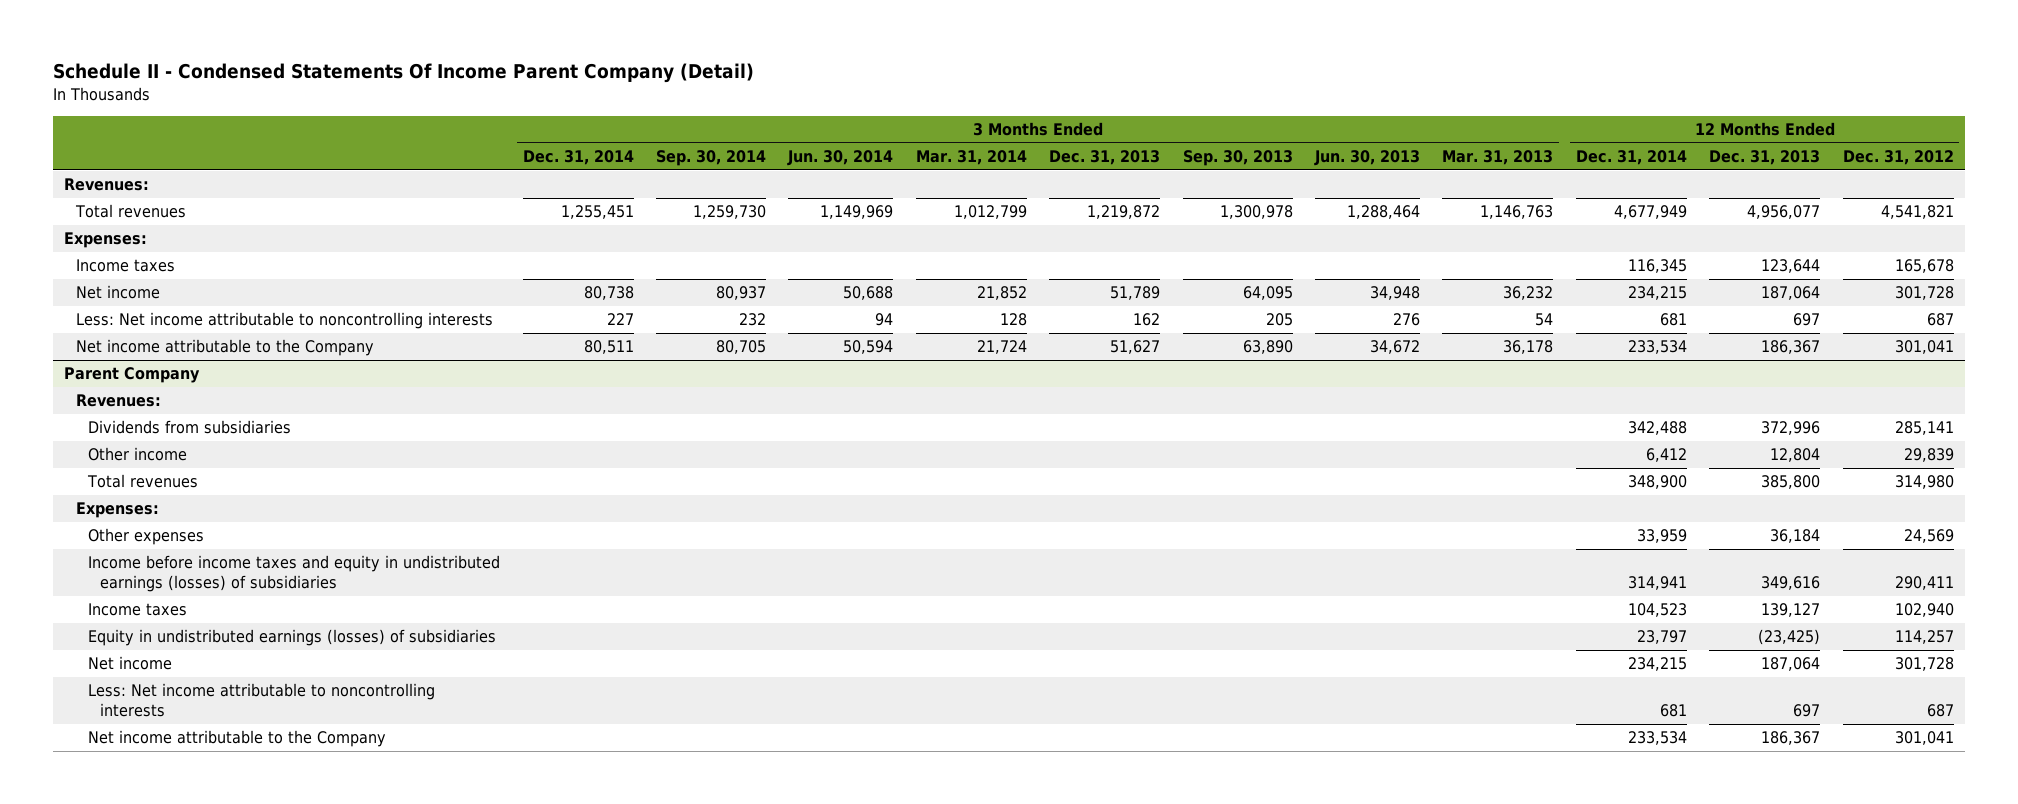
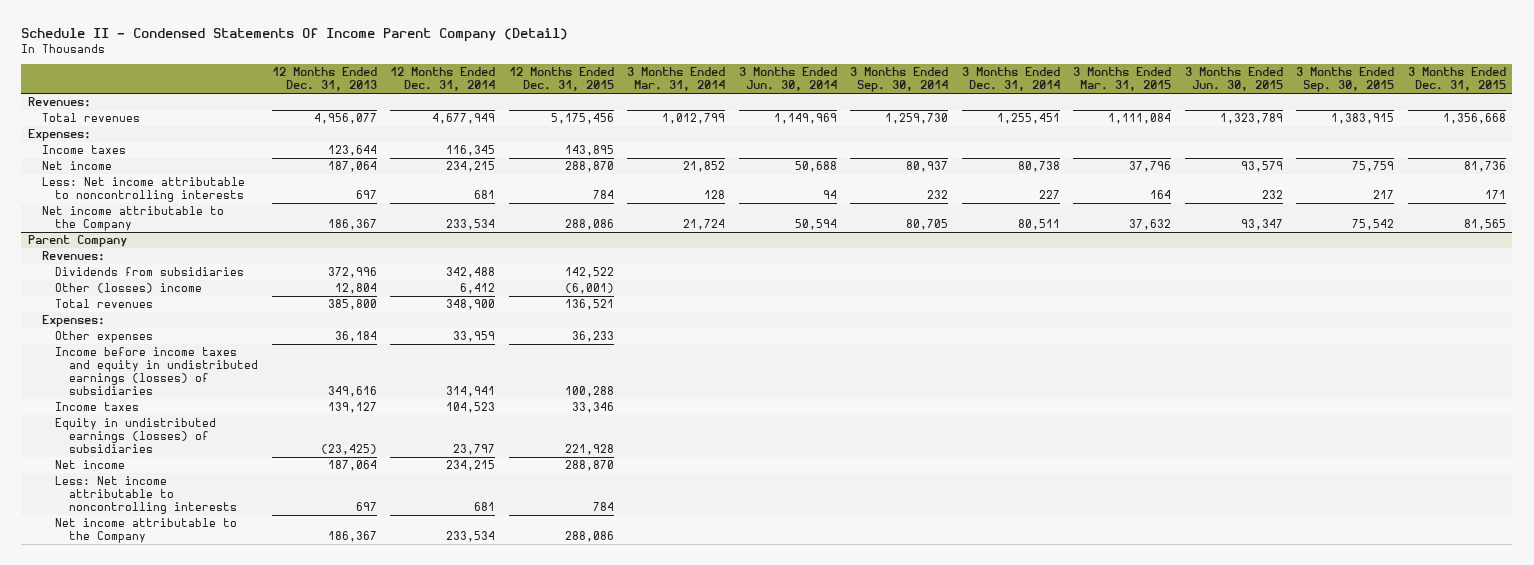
[1049,150,1161,166] Dec. 31, 2013 -> none
[1182,150,1293,167] Sep. 30, 2013 -> none
[1313,150,1420,167] Jun. 30, 2013 -> none
[1442,150,1554,166] Mar. 31, 2013 -> none
[1842,150,1954,166] Dec. 31, 2012 -> none
none -> [508,67,614,92] 12 Months Ended Dec. 31, 2015
none -> [1073,67,1172,92] 3 Months Ended Mar. 31, 2015
none -> [1184,67,1283,92] 3 Months Ended Jun. 30, 2015
none -> [1296,67,1395,93] 3 Months Ended Sep. 30, 2015
none -> [1407,67,1506,92] 3 Months Ended Dec. 31, 2015
[88,447,188,462] Other income -> [55,283,203,294] Other (losses) income

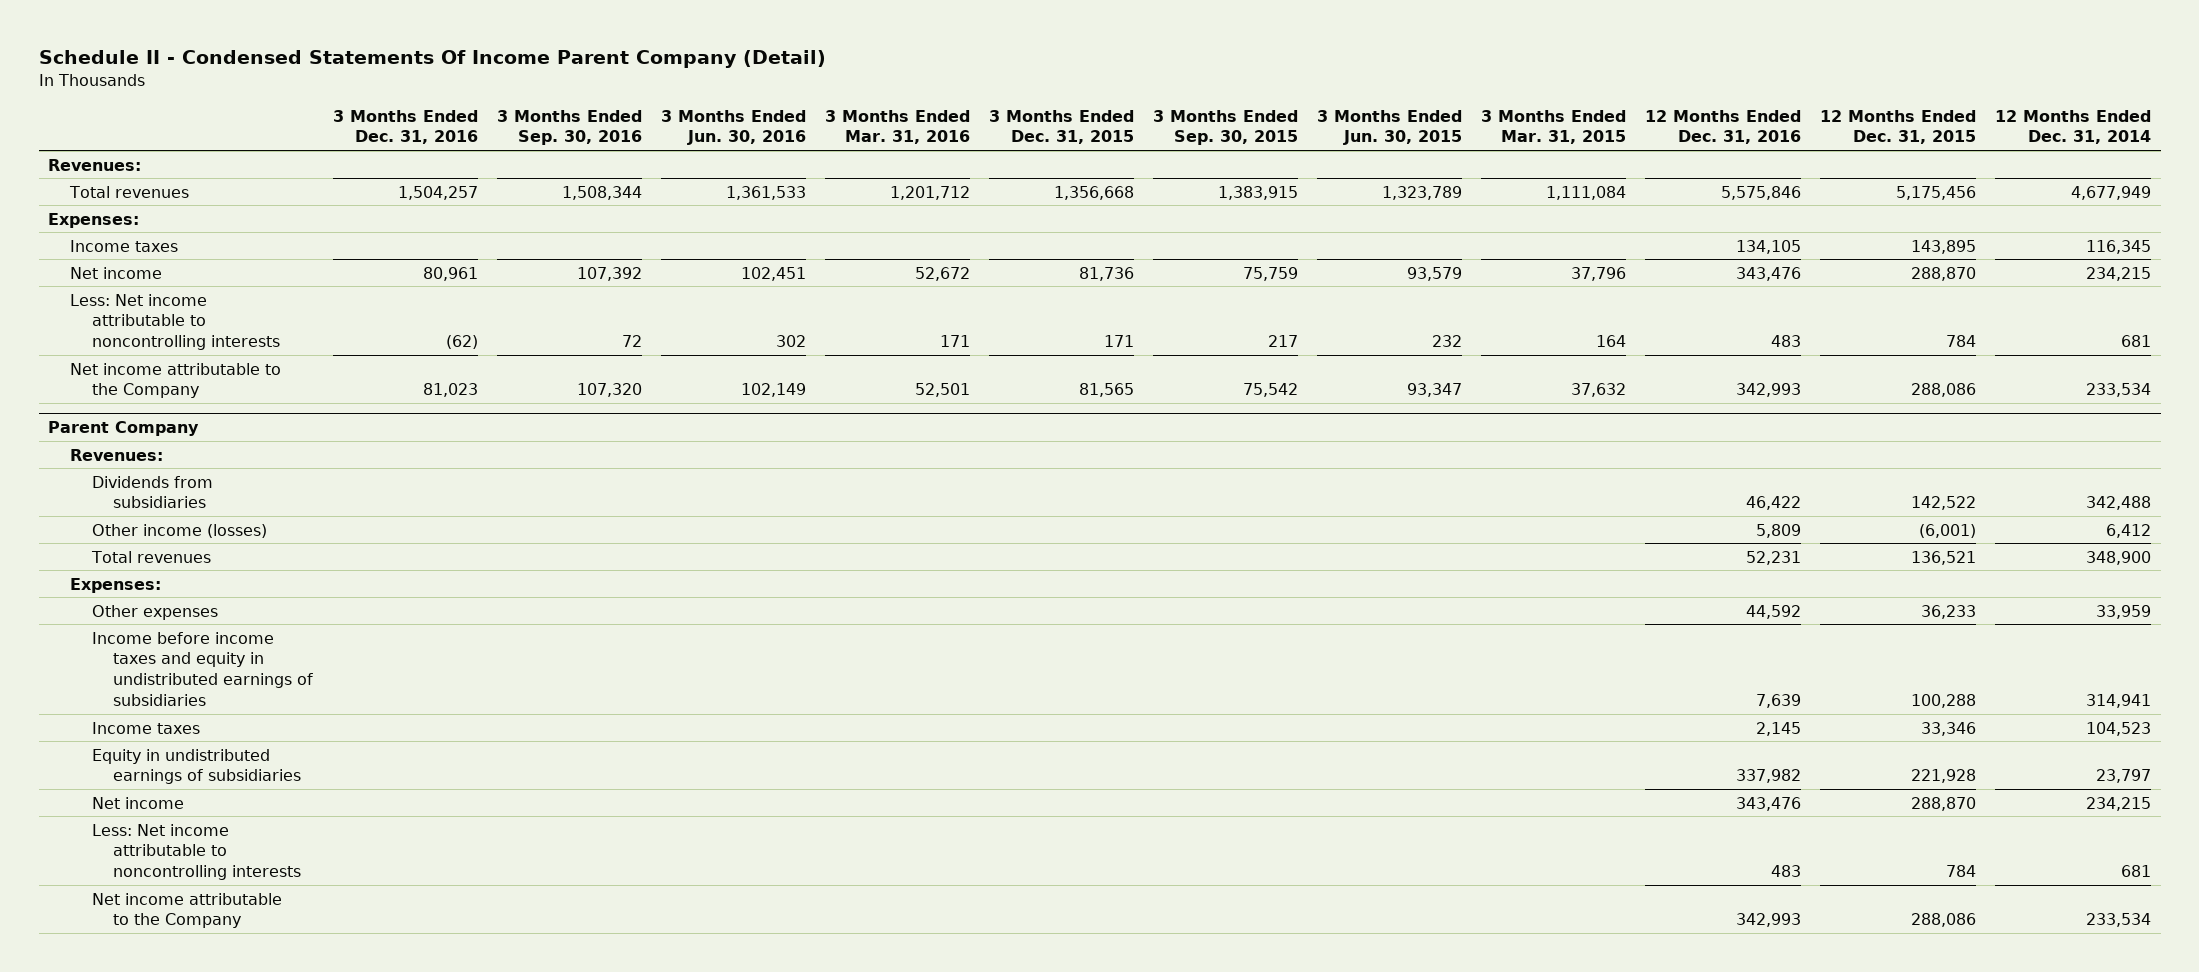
[271,67,377,92] 12 Months Ended Dec. 31, 2013 -> none
[627,67,726,92] 3 Months Ended Mar. 31, 2014 -> none
[738,67,837,92] 3 Months Ended Jun. 30, 2014 -> none
[850,67,949,93] 3 Months Ended Sep. 30, 2014 -> none
[961,67,1060,92] 3 Months Ended Dec. 31, 2014 -> none
none -> [332,109,478,145] 3 Months Ended Dec. 31, 2016
none -> [496,109,642,146] 3 Months Ended Sep. 30, 2016
none -> [660,109,806,146] 3 Months Ended Jun. 30, 2016
none -> [824,109,970,145] 3 Months Ended Mar. 31, 2016
none -> [1645,109,1802,145] 12 Months Ended Dec. 31, 2016
[55,283,203,294] Other (losses) income -> [91,523,267,538] Other income (losses)
[55,347,259,395] Income before income taxes and equity in undistributed earnings (losses) of subsidiaries -> [91,631,314,707] Income before income taxes and equity in undistributed earnings of subsidiaries
[55,418,217,453] Equity in undistributed earnings (losses) of subsidiaries -> [91,748,302,785] Equity in undistributed earnings of subsidiaries

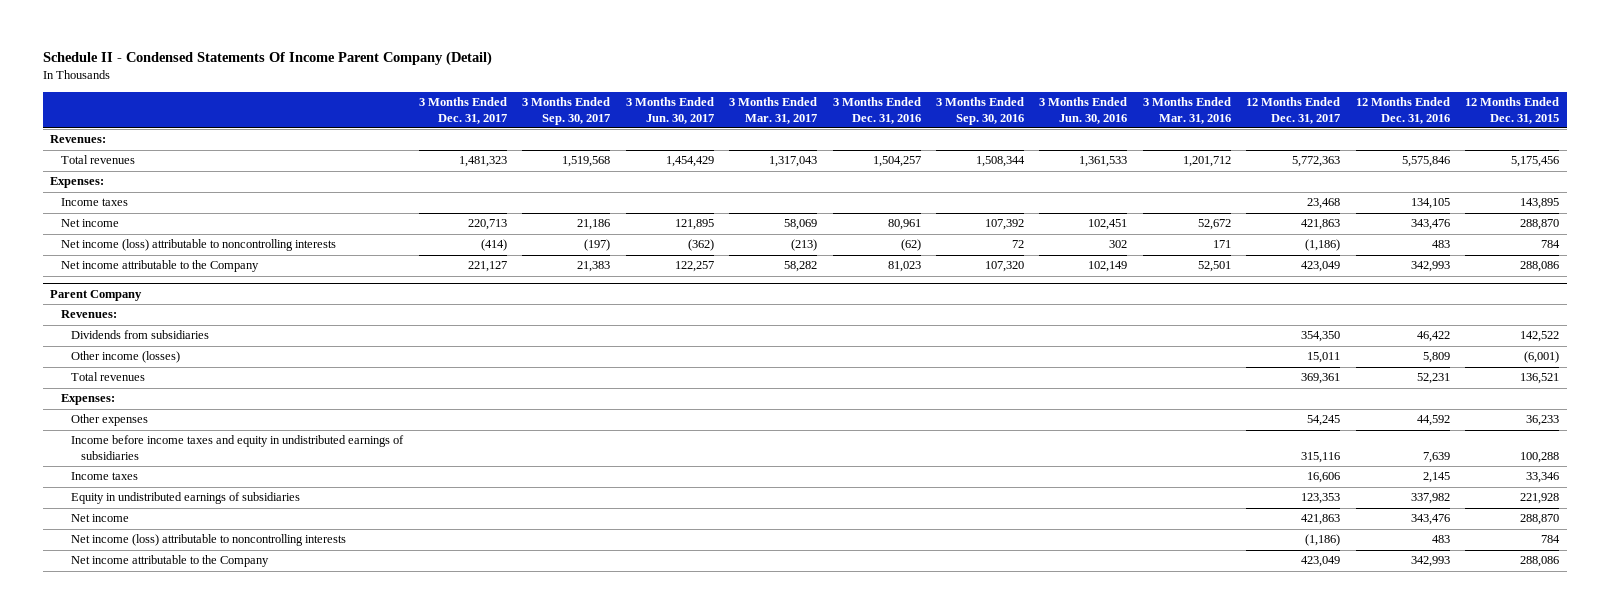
[988,109,1134,145] 3 Months Ended Dec. 31, 2015 -> none
[1152,109,1298,146] 3 Months Ended Sep. 30, 2015 -> none
[1316,109,1462,146] 3 Months Ended Jun. 30, 2015 -> none
[1480,109,1626,145] 3 Months Ended Mar. 31, 2015 -> none
[1995,109,2152,145] 12 Months Ended Dec. 31, 2014 -> none
none -> [418,97,507,124] 3 Months Ended Dec. 31, 2017
none -> [522,97,611,125] 3 Months Ended Sep. 30, 2017
none -> [625,97,714,124] 3 Months Ended Jun. 30, 2017
none -> [729,97,818,124] 3 Months Ended Mar. 31, 2017
none -> [1246,97,1341,124] 12 Months Ended Dec. 31, 2017
[69,293,280,351] Less: Net income attributable to noncontrolling interests -> [60,239,336,252] Net income (loss) attributable to noncontrolling interests
[91,823,302,881] Less: Net income attributable to noncontrolling interests -> [71,534,347,547] Net income (loss) attributable to noncontrolling interests

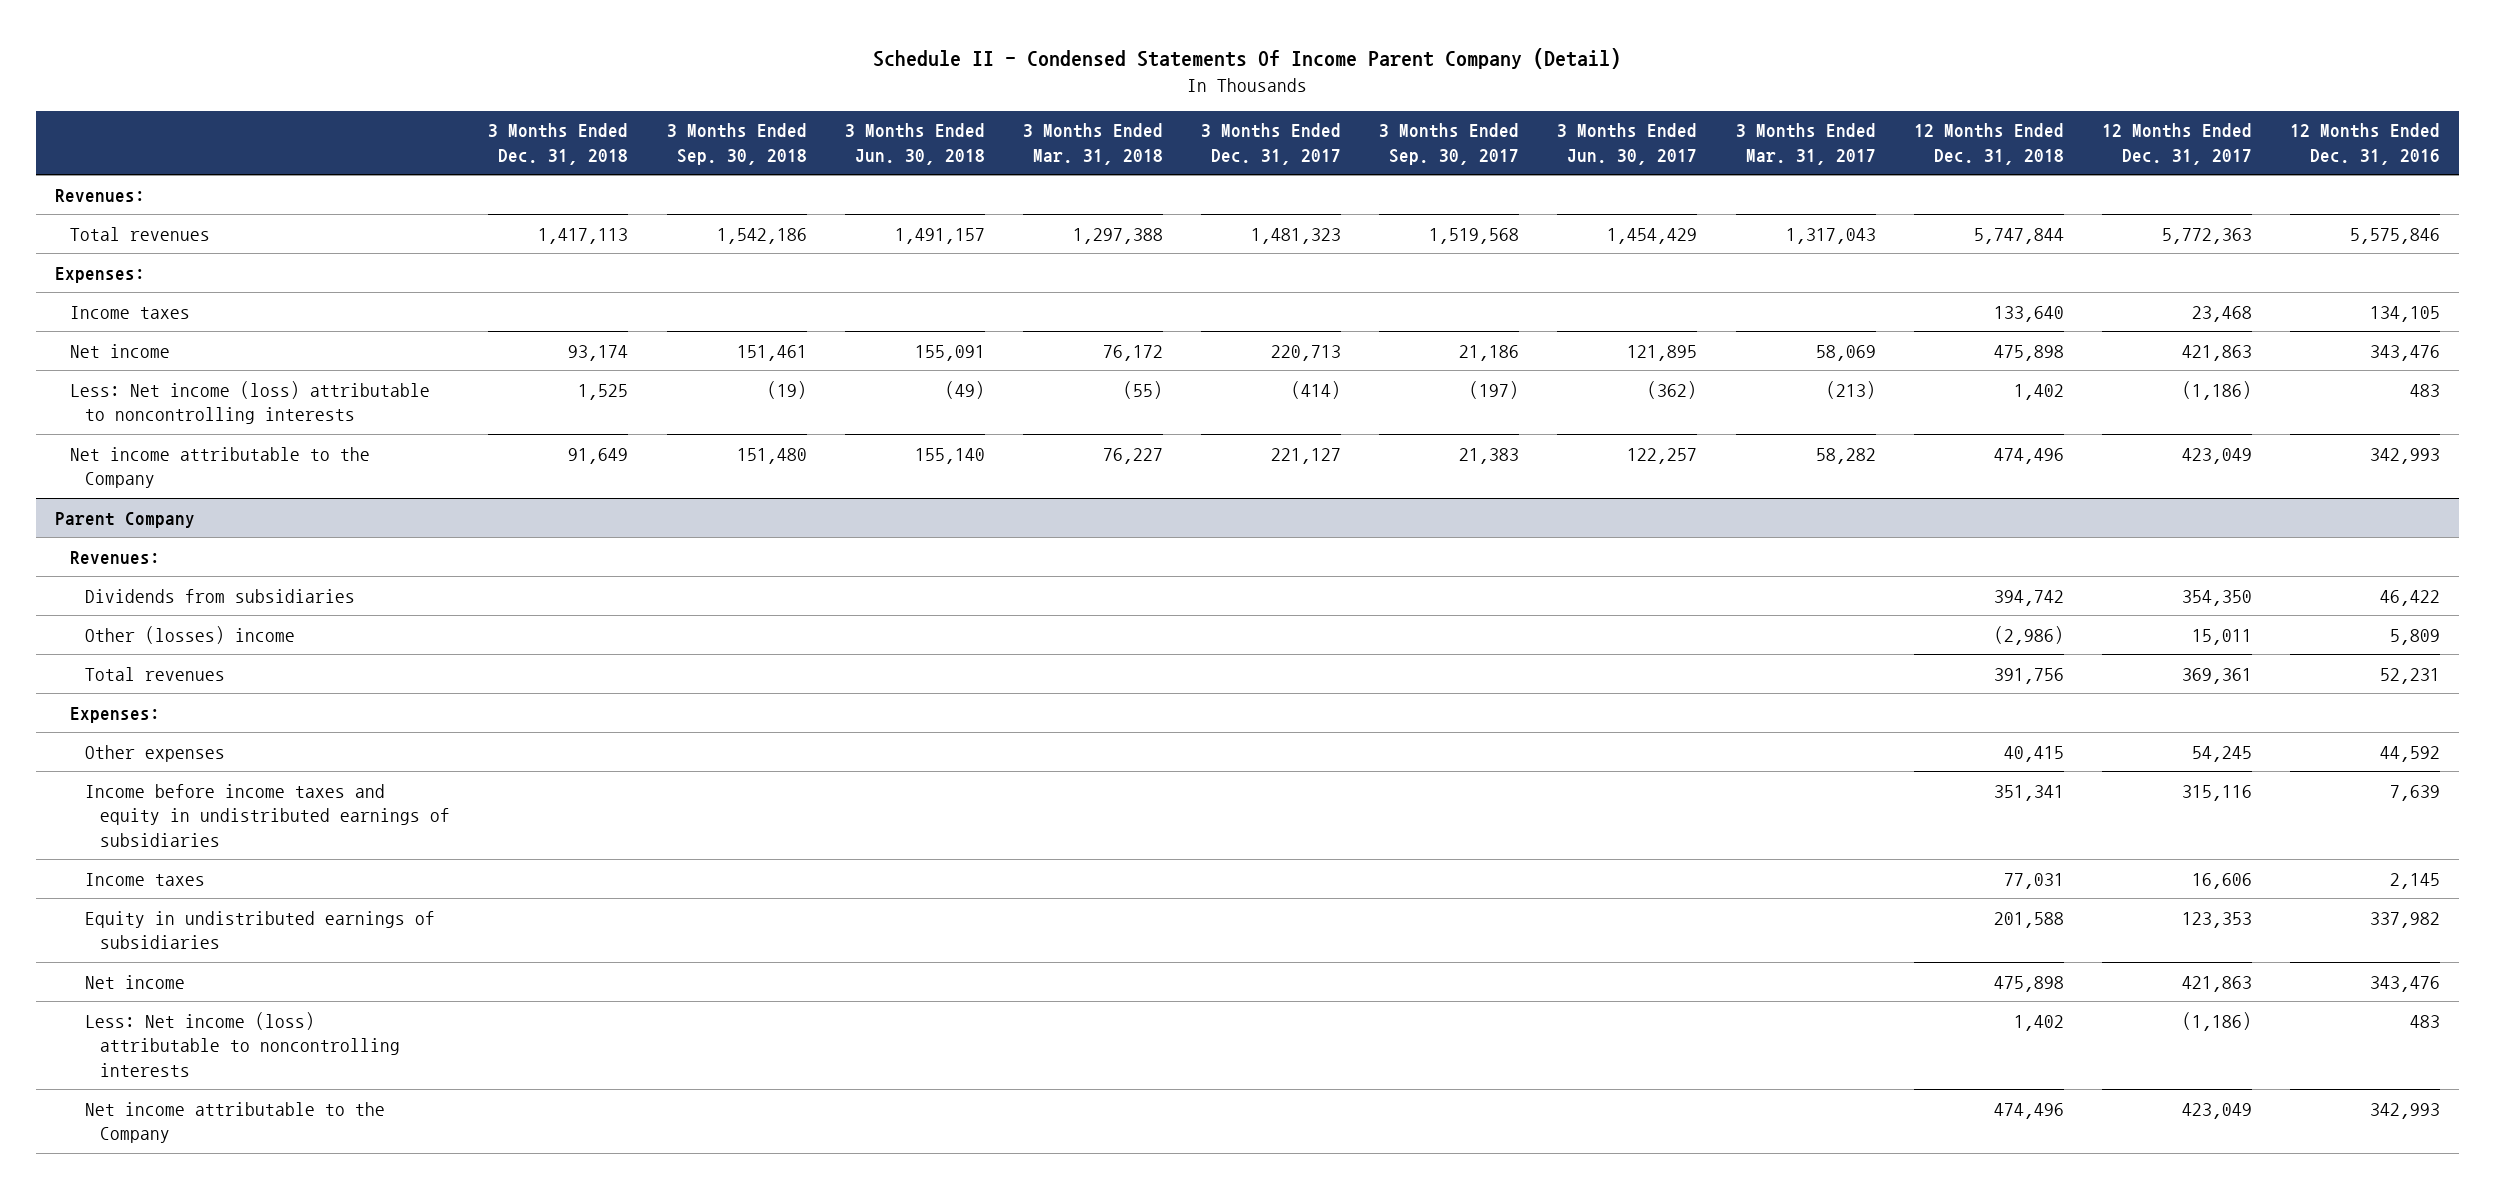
[832,97,921,124] 3 Months Ended Dec. 31, 2016 -> none
[935,97,1024,125] 3 Months Ended Sep. 30, 2016 -> none
[1039,97,1128,124] 3 Months Ended Jun. 30, 2016 -> none
[1142,97,1231,124] 3 Months Ended Mar. 31, 2016 -> none
[1465,97,1560,124] 12 Months Ended Dec. 31, 2015 -> none
none -> [488,123,629,165] 3 Months Ended Dec. 31, 2018
none -> [666,123,807,165] 3 Months Ended Sep. 30, 2018
none -> [844,123,985,165] 3 Months Ended Jun. 30, 2018
none -> [1022,123,1163,165] 3 Months Ended Mar. 31, 2018
none -> [1913,123,2064,165] 12 Months Ended Dec. 31, 2018
[60,239,336,252] Net income (loss) attributable to noncontrolling interests -> [69,380,430,425] Less: Net income (loss) attributable to noncontrolling interests
[71,351,181,364] Other income (losses) -> [85,625,296,644] Other (losses) income
[71,534,347,547] Net income (loss) attributable to noncontrolling interests -> [85,1011,401,1077] Less: Net income (loss) attributable to noncontrolling interests

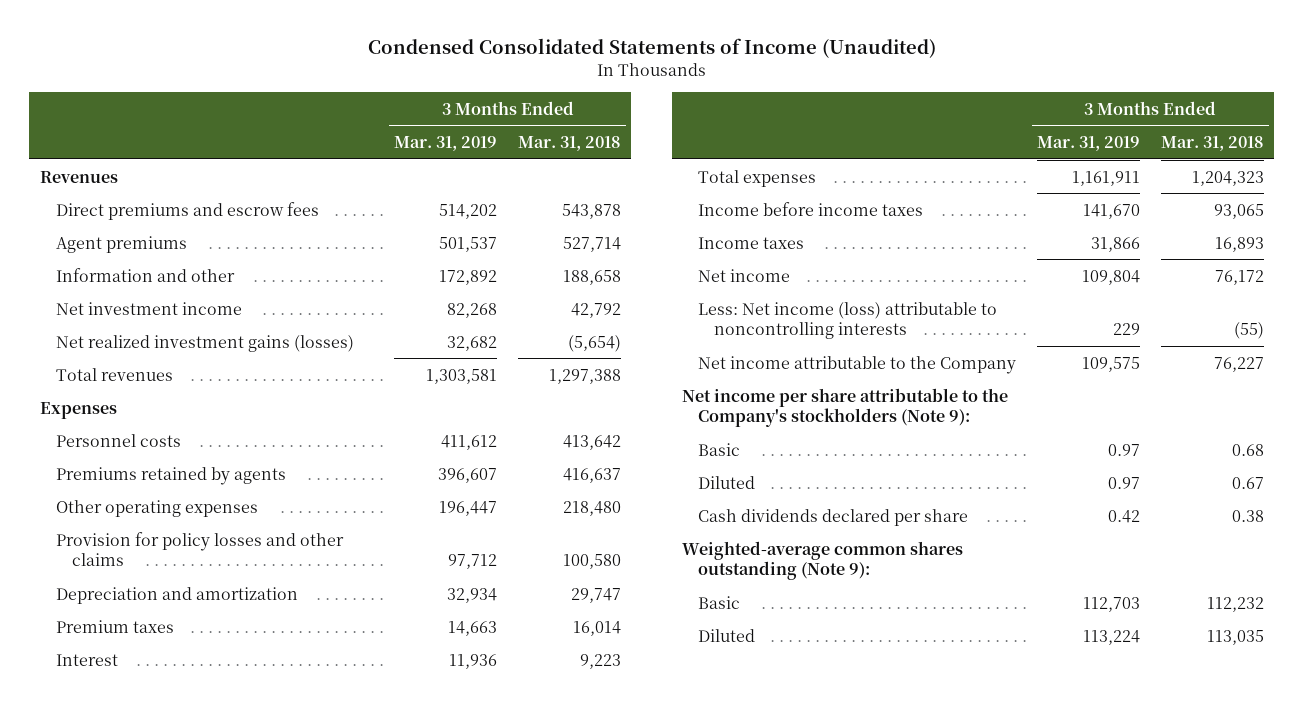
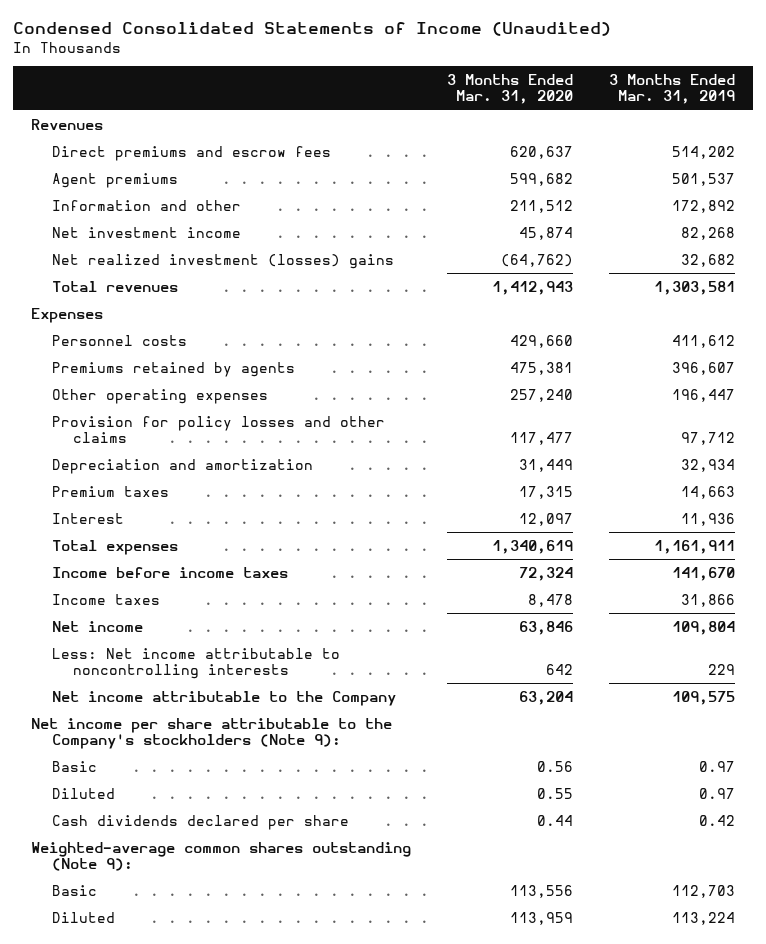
[518,135,622,151] Mar. 31, 2018 -> none
none -> [446,74,573,105] 3 Months Ended Mar. 31, 2020
[55,334,354,352] Net realized investment gains (losses) -> [51,253,394,269] Net realized investment (losses) gains
[698,301,998,339] Less: Net income (loss) attributable to noncontrolling interests -> [51,647,340,679] Less: Net income attributable to noncontrolling interests

